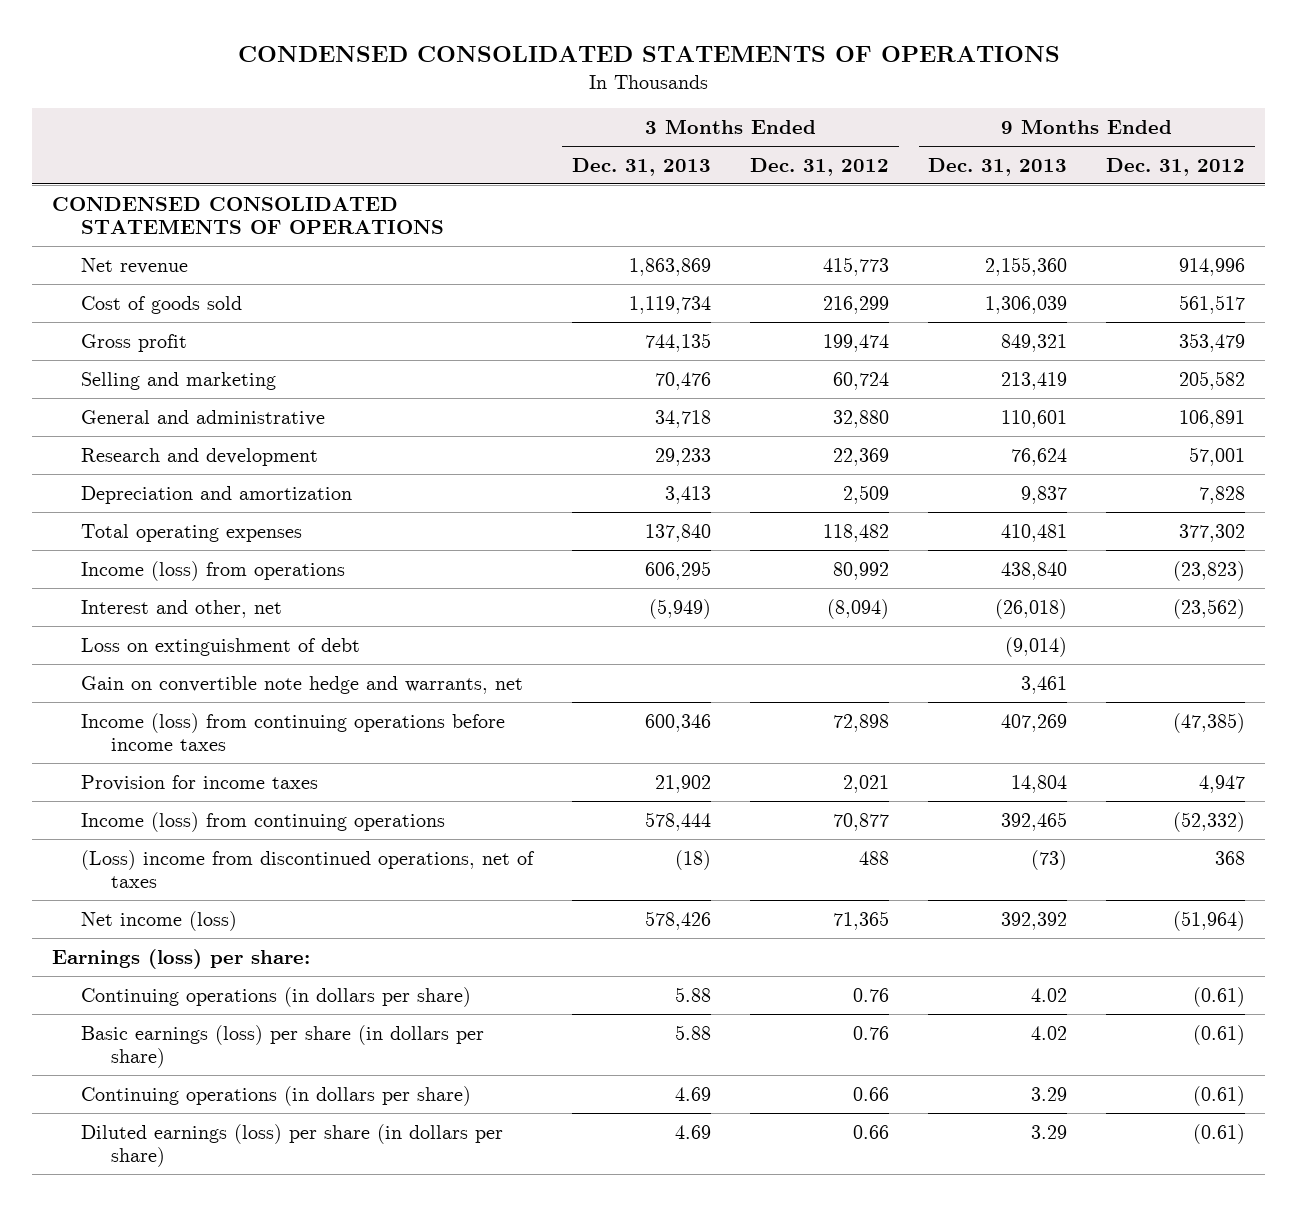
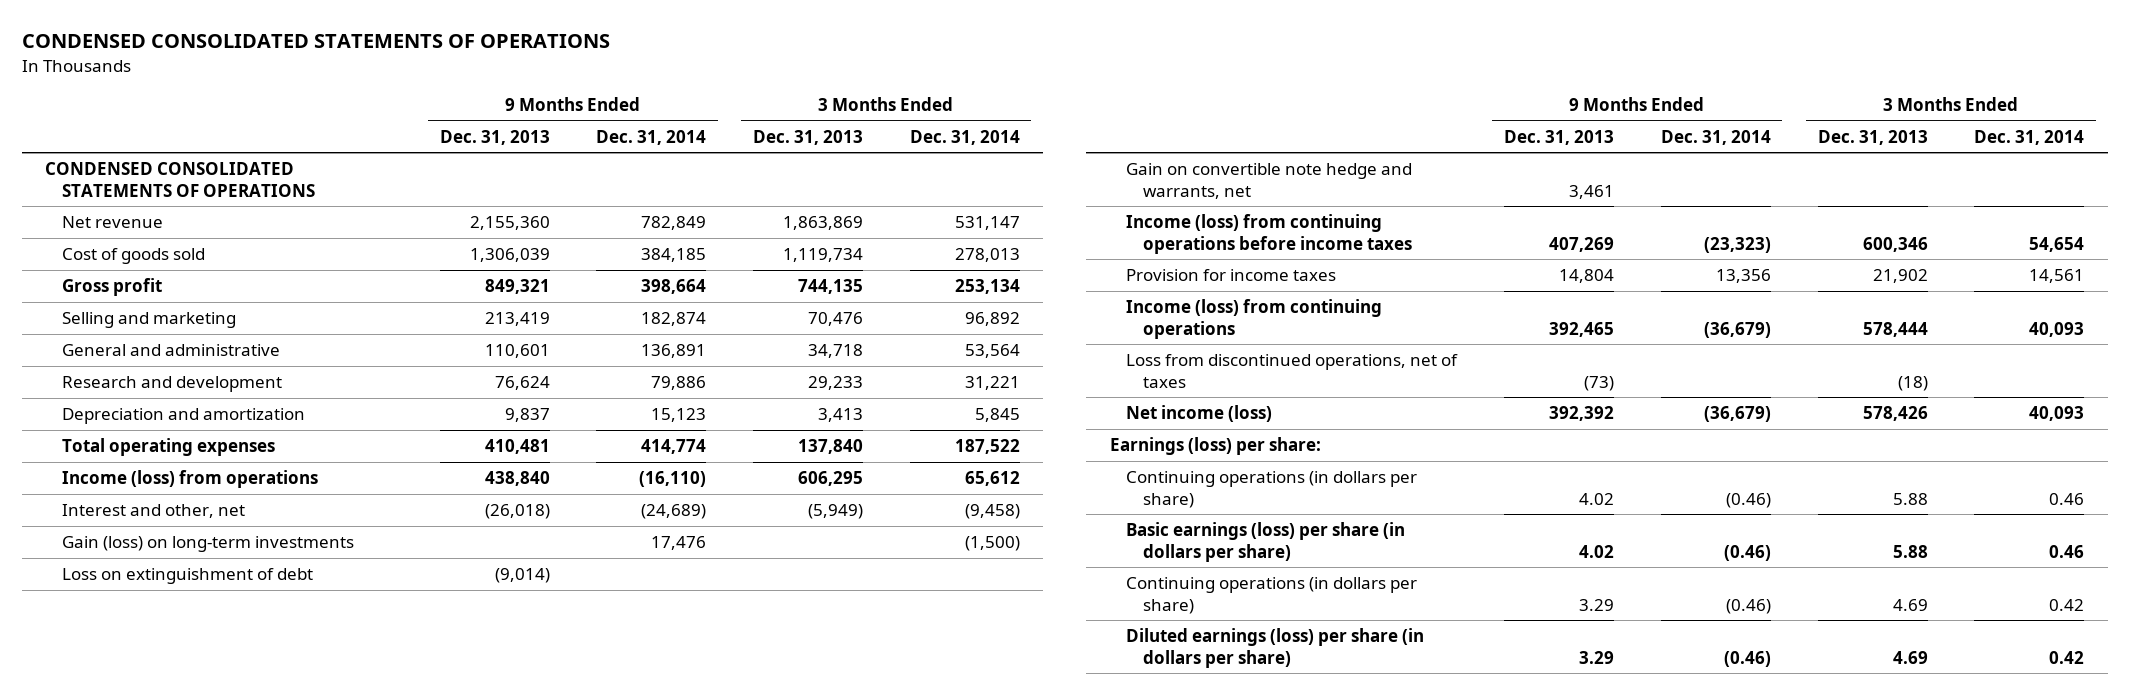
[750,157,890,176] Dec. 31, 2012 -> none
[1106,157,1246,176] Dec. 31, 2012 -> none
none -> [596,129,707,145] Dec. 31, 2014
none -> [909,129,1020,145] Dec. 31, 2014
none -> [61,536,354,553] Gain (loss) on long-term investments
[81,849,536,888] (Loss) income from discontinued operations, net of taxes -> [1126,354,1459,388] Loss from discontinued operations, net of taxes

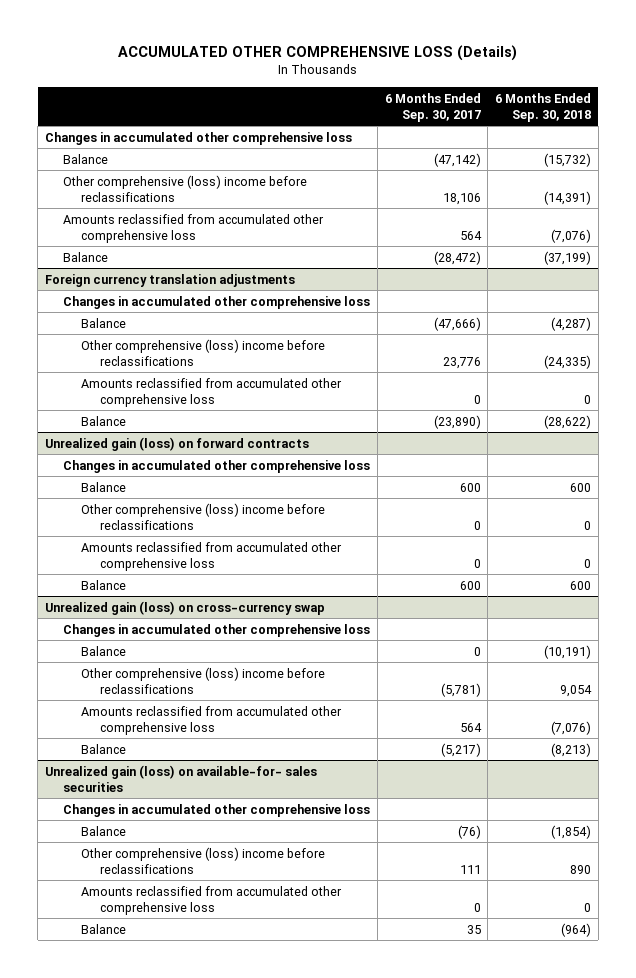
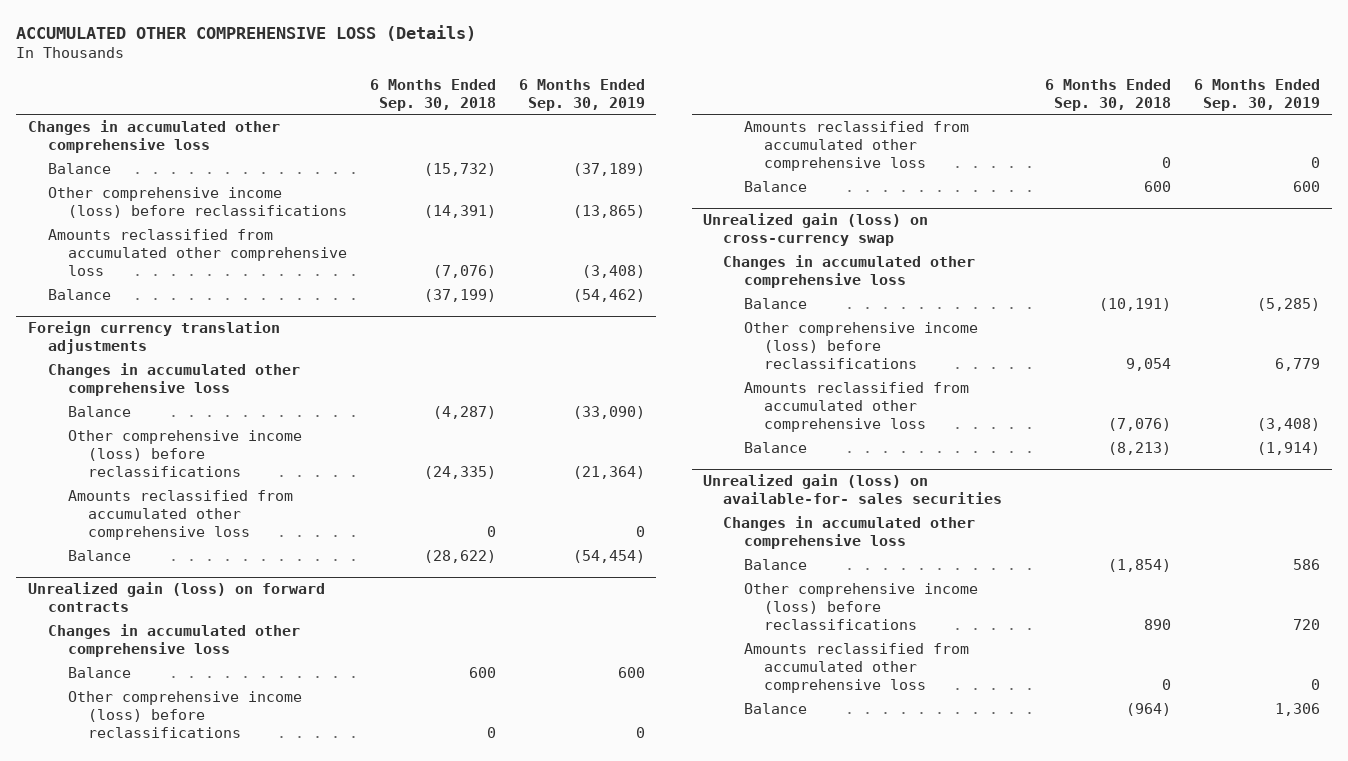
[384,92,481,122] 6 Months Ended Sep. 30, 2017 -> none
none -> [518,78,645,111] 6 Months Ended Sep. 30, 2019
[63,174,308,202] Other comprehensive (loss) income before reclassifications -> [47,187,348,219] Other comprehensive income (loss) before reclassifications
[81,338,326,366] Other comprehensive (loss) income before reclassifications -> [68,430,303,478] Other comprehensive income (loss) before reclassifications
[81,502,326,530] Other comprehensive (loss) income before reclassifications -> [68,691,303,739] Other comprehensive income (loss) before reclassifications
[81,666,326,694] Other comprehensive (loss) income before reclassifications -> [743,322,978,370] Other comprehensive income (loss) before reclassifications
[81,846,326,874] Other comprehensive (loss) income before reclassifications -> [743,583,978,631] Other comprehensive income (loss) before reclassifications

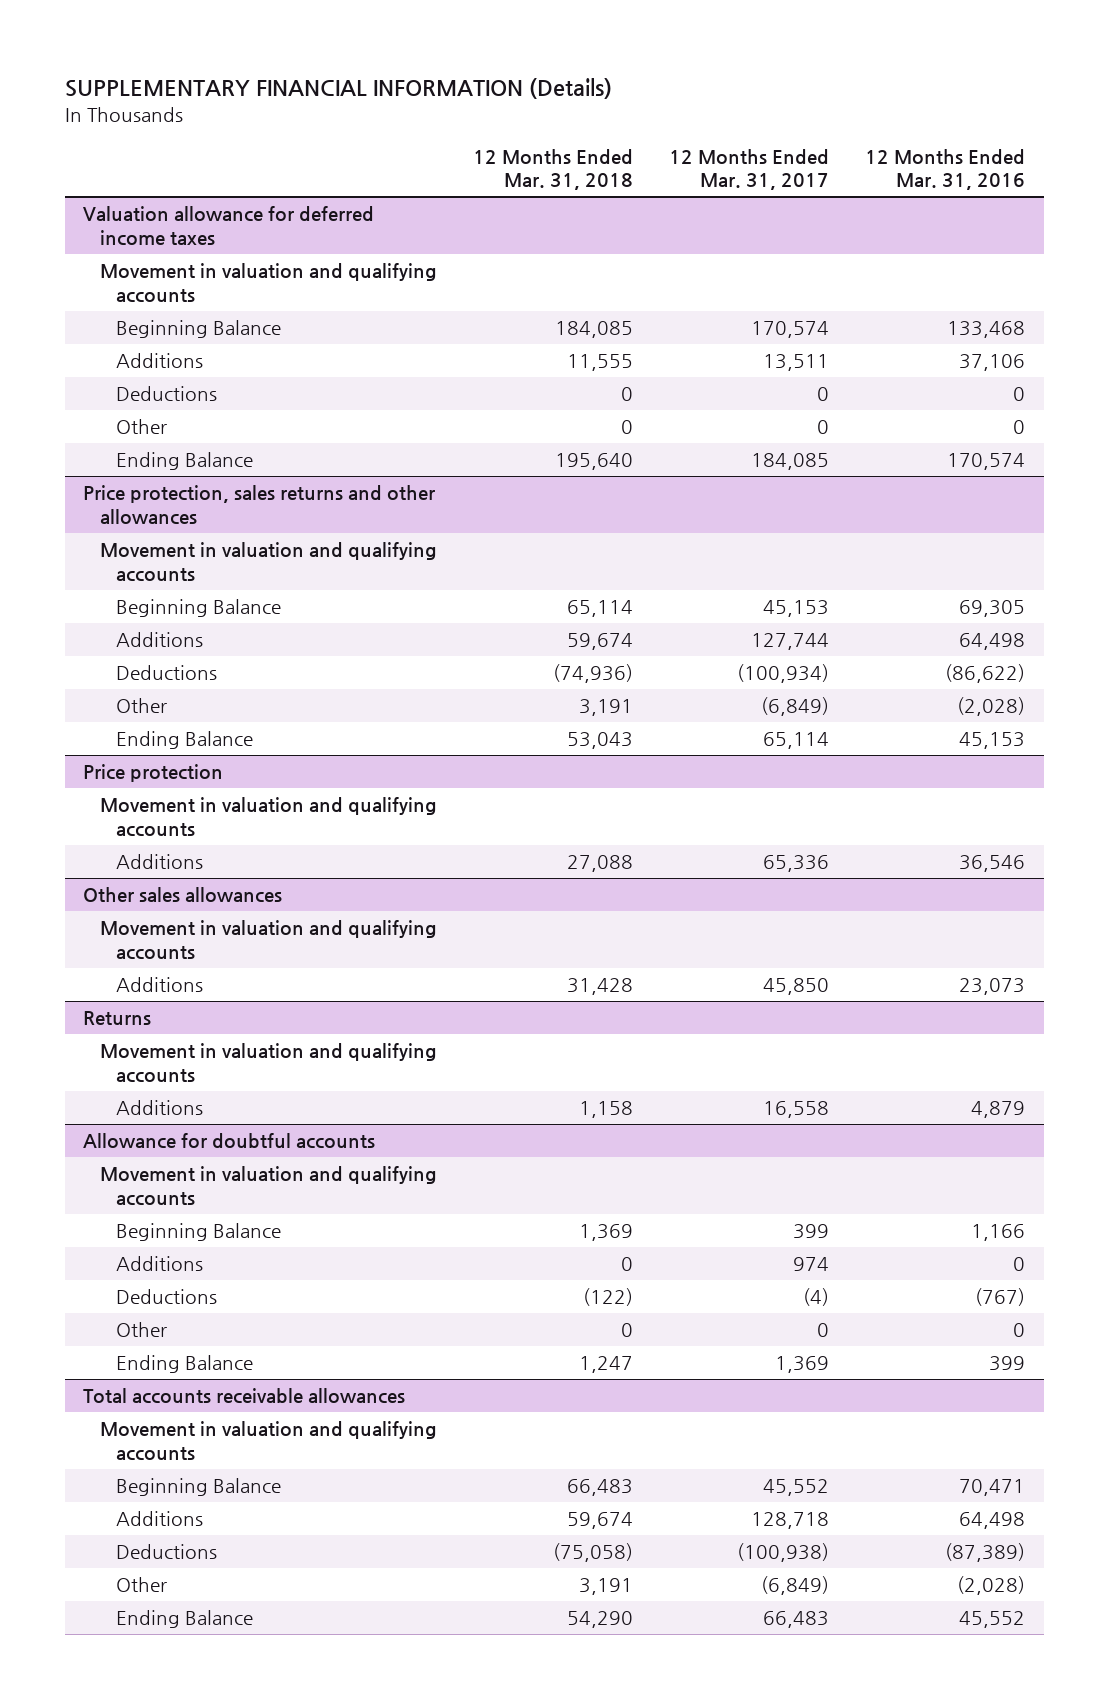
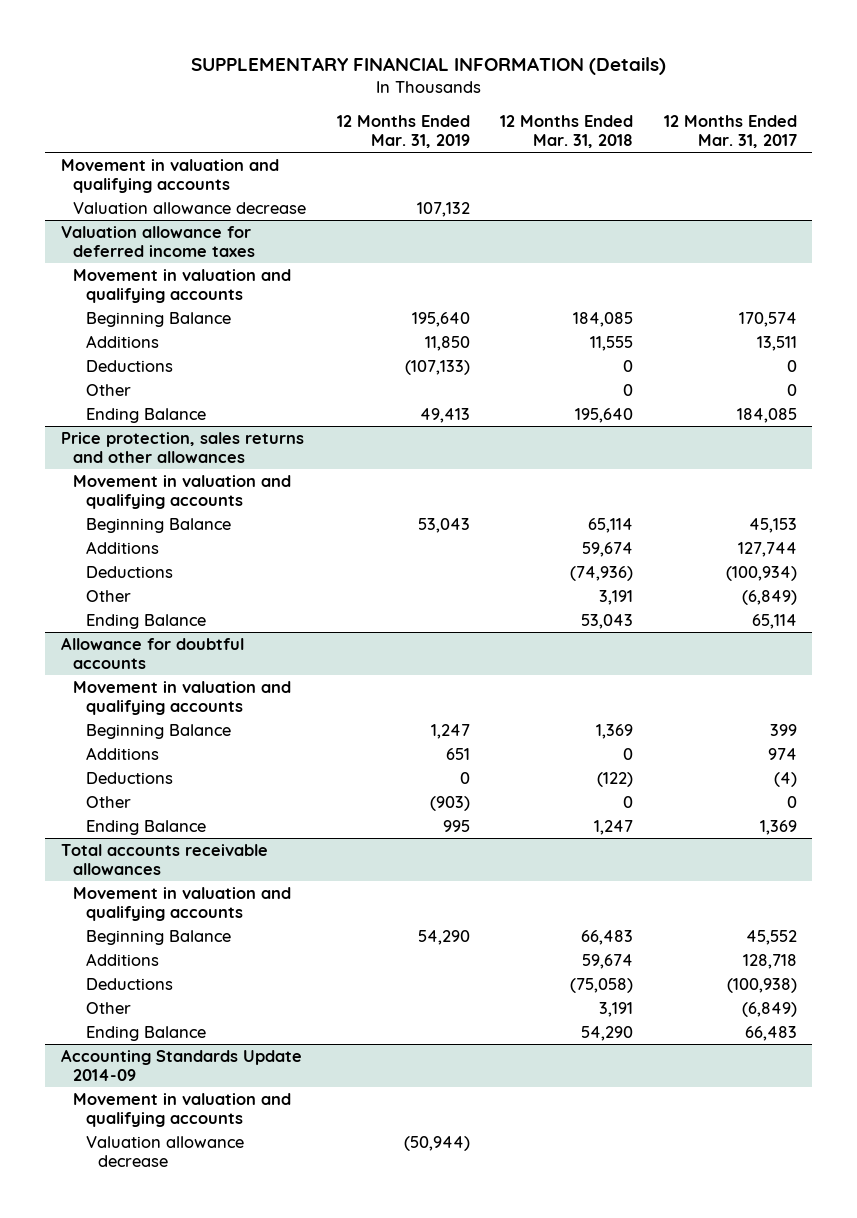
[865,149,1026,191] 12 Months Ended Mar. 31, 2016 -> none
none -> [336,114,470,149] 12 Months Ended Mar. 31, 2019
none -> [60,158,279,194] Movement in valuation and qualifying accounts
none -> [73,201,307,214] Valuation allowance decrease
[83,764,224,783] Price protection -> none
[99,797,437,837] Movement in valuation and qualifying accounts -> none
[115,854,203,870] Additions -> none
[83,887,283,904] Other sales allowances -> none
[99,920,437,960] Movement in valuation and qualifying accounts -> none
[115,977,203,993] Additions -> none
[83,1011,152,1026] Returns -> none
[99,1043,437,1083] Movement in valuation and qualifying accounts -> none
[115,1100,203,1116] Additions -> none
none -> [60,1048,302,1082] Accounting Standards Update 2014-09
none -> [73,1092,292,1128] Movement in valuation and qualifying accounts
none -> [85,1135,244,1168] Valuation allowance decrease

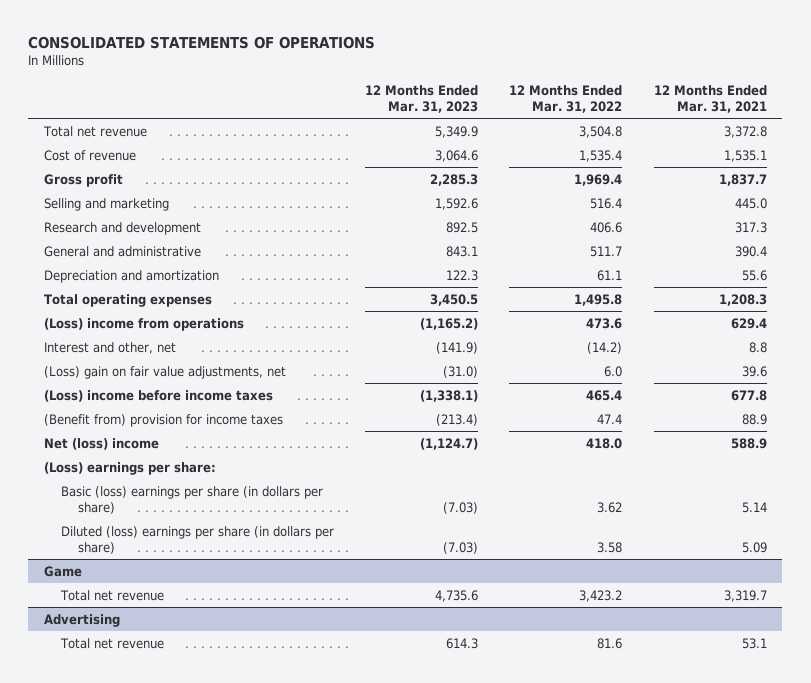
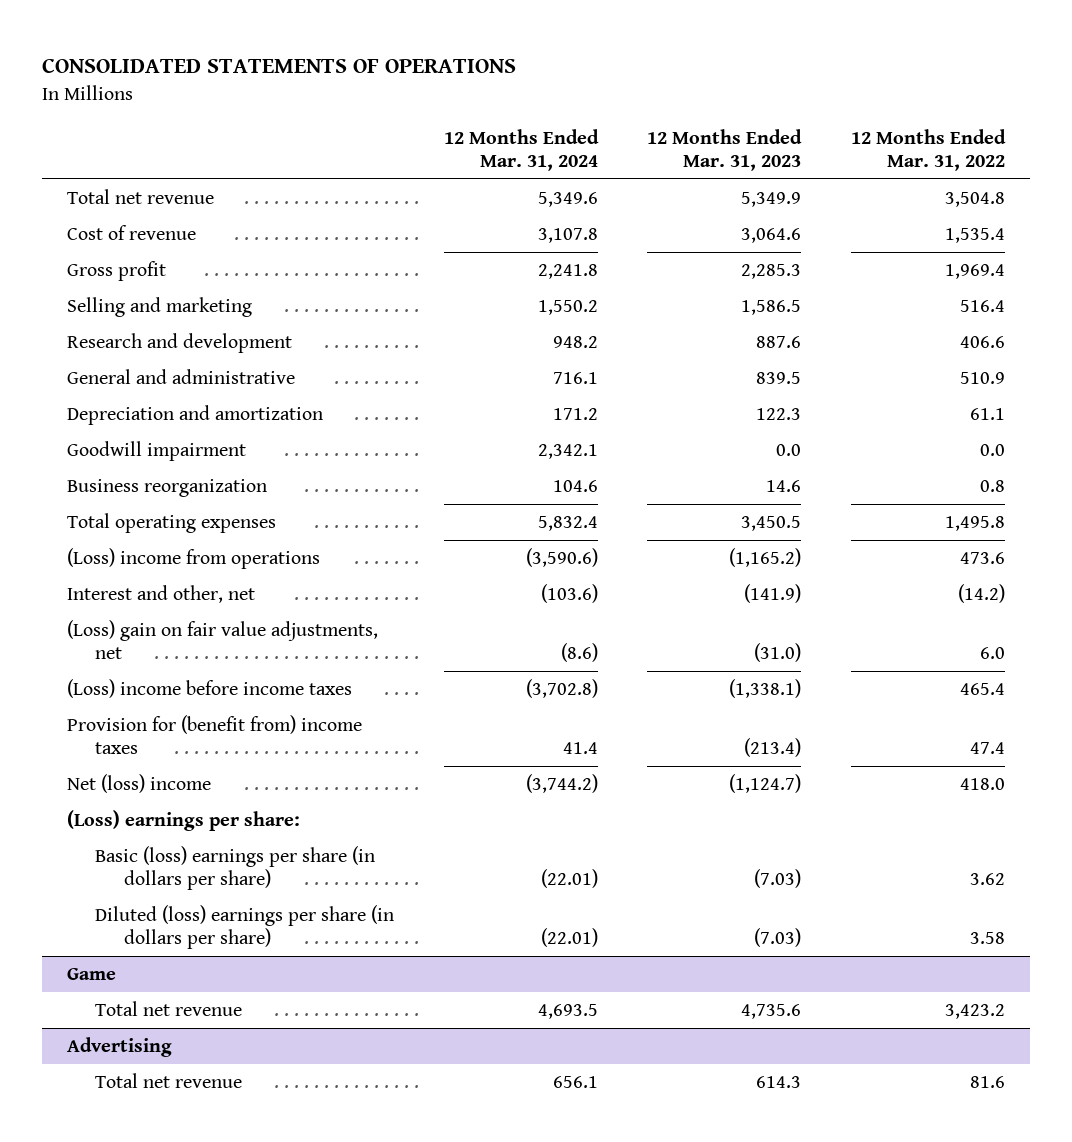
[653,84,767,113] 12 Months Ended Mar. 31, 2021 -> none
none -> [443,128,599,172] 12 Months Ended Mar. 31, 2024
[435,197,479,210] 1,592.6 -> [741,300,802,316] 1,586.5
[446,221,479,233] 892.5 -> [756,336,802,349] 887.6
[446,245,479,257] 843.1 -> [756,372,802,385] 839.5
[590,245,623,257] 511.7 -> [959,372,1005,385] 510.9
none -> [66,441,246,462] Goodwill impairment
none -> [66,479,267,498] Business reorganization
[44,413,284,427] (Benefit from) provision for income taxes -> [66,715,362,755] Provision for (benefit from) income taxes

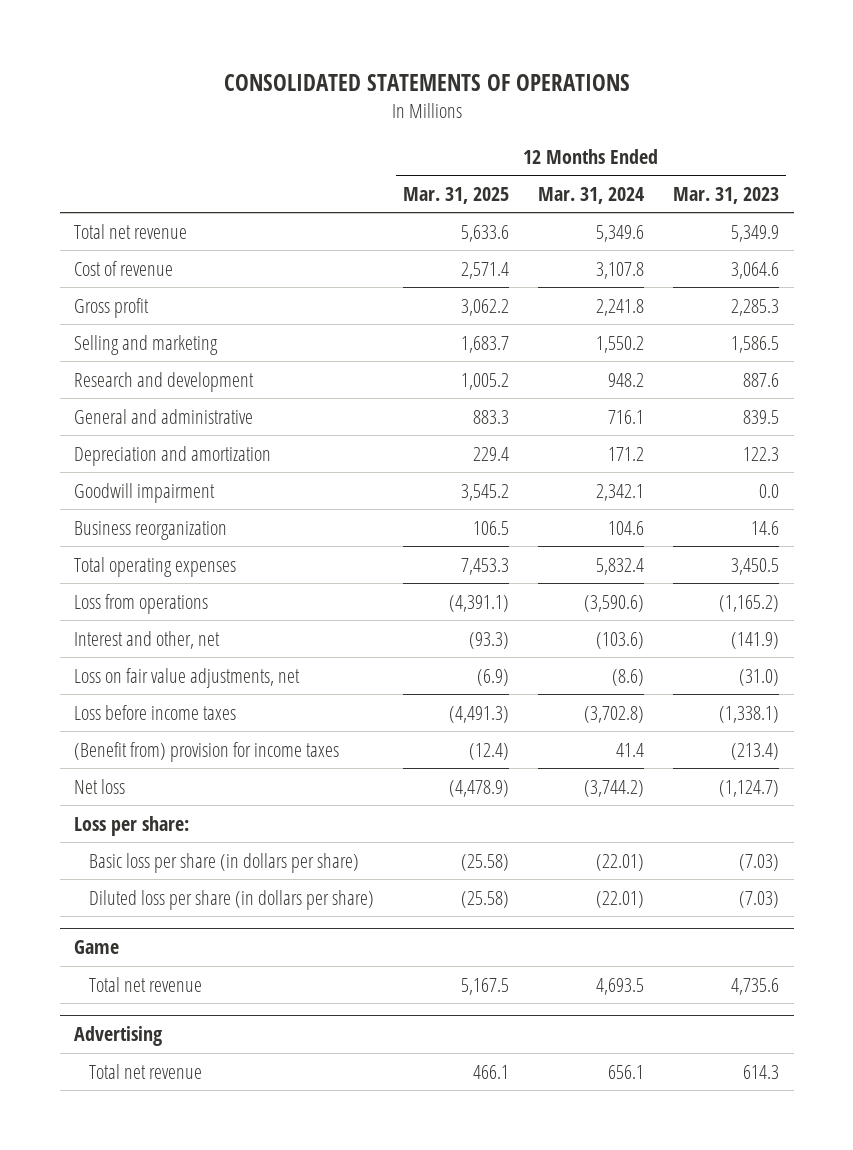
[850,128,1006,172] 12 Months Ended Mar. 31, 2022 -> none
none -> [403,187,510,205] Mar. 31, 2025
[66,548,320,570] (Loss) income from operations -> [74,593,209,614] Loss from operations
[66,620,378,660] (Loss) gain on fair value adjustments, net -> [74,667,301,688] Loss on fair value adjustments, net
[66,679,352,699] (Loss) income before income taxes -> [74,704,237,720] Loss before income taxes
[66,715,362,755] Provision for (benefit from) income taxes -> [74,741,340,762] (Benefit from) provision for income taxes
[66,774,211,794] Net (loss) income -> [74,778,126,794] Net loss
[66,810,300,832] (Loss) earnings per share: -> [74,815,190,836] Loss per share:
[95,846,376,891] Basic (loss) earnings per share (in dollars per share) -> [89,852,360,873] Basic loss per share (in dollars per share)
[95,905,395,950] Diluted (loss) earnings per share (in dollars per share) -> [89,889,375,910] Diluted loss per share (in dollars per share)

